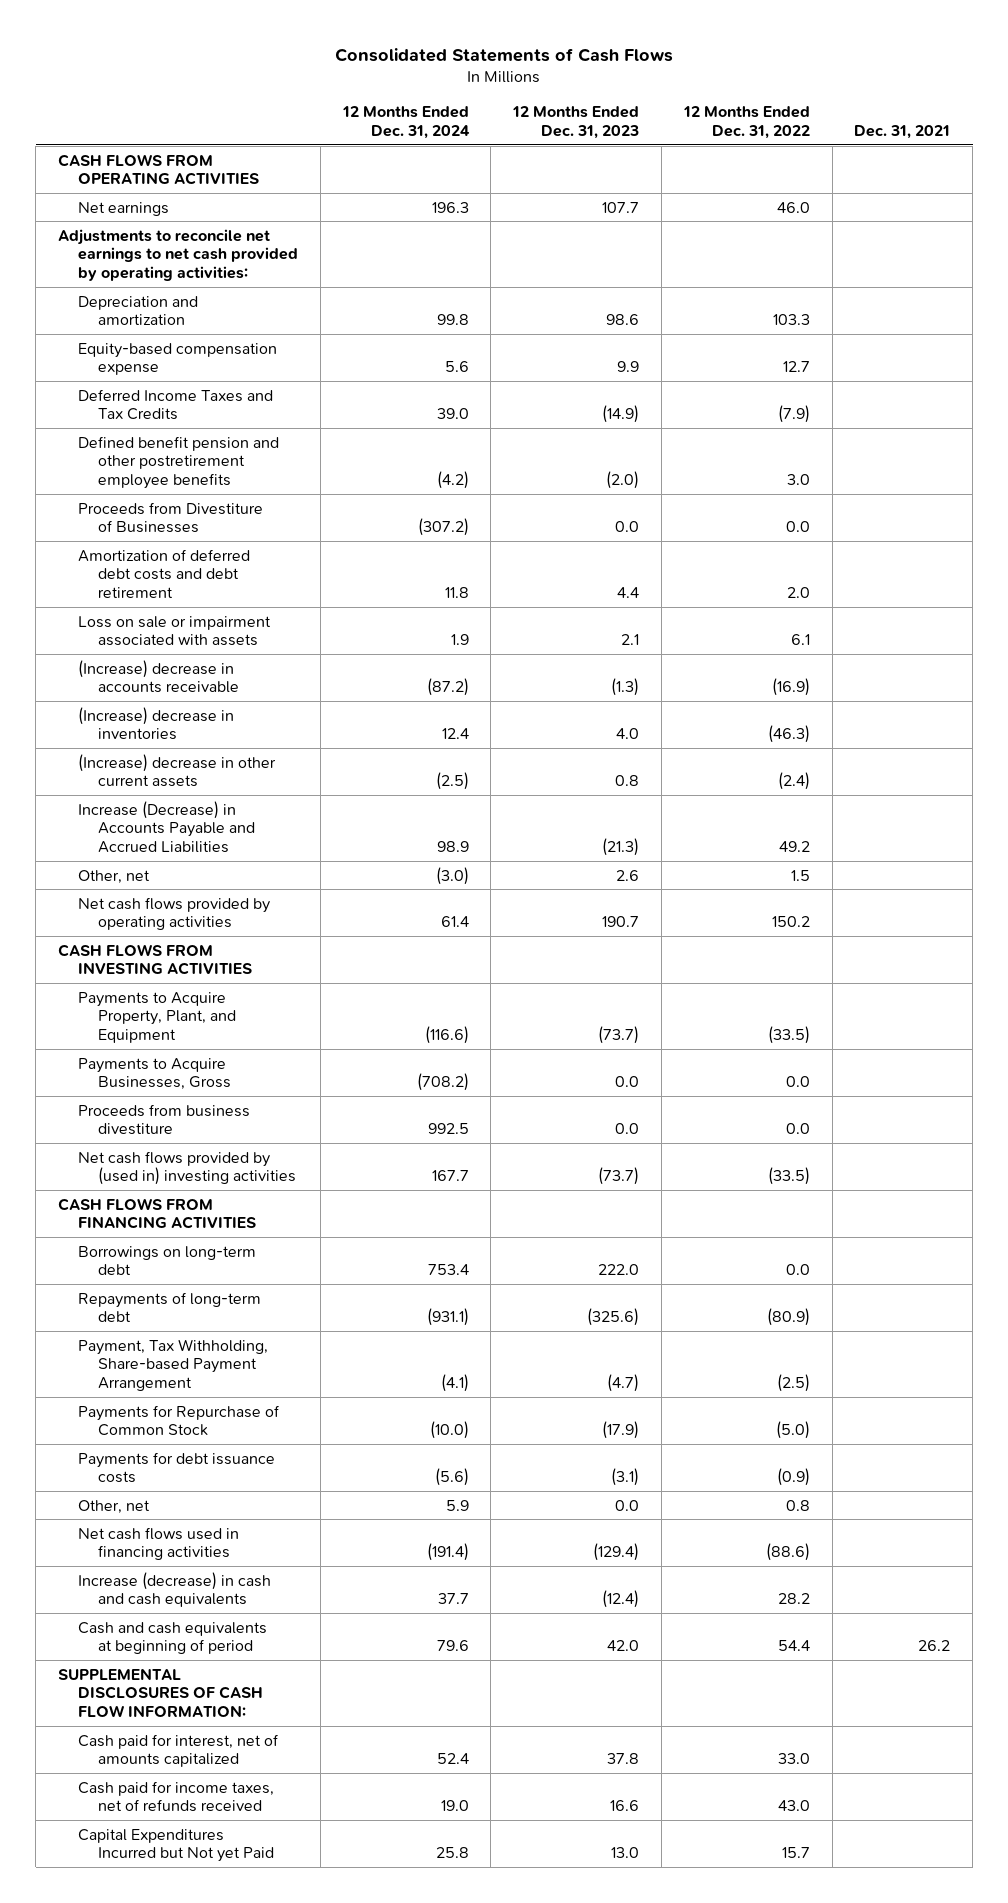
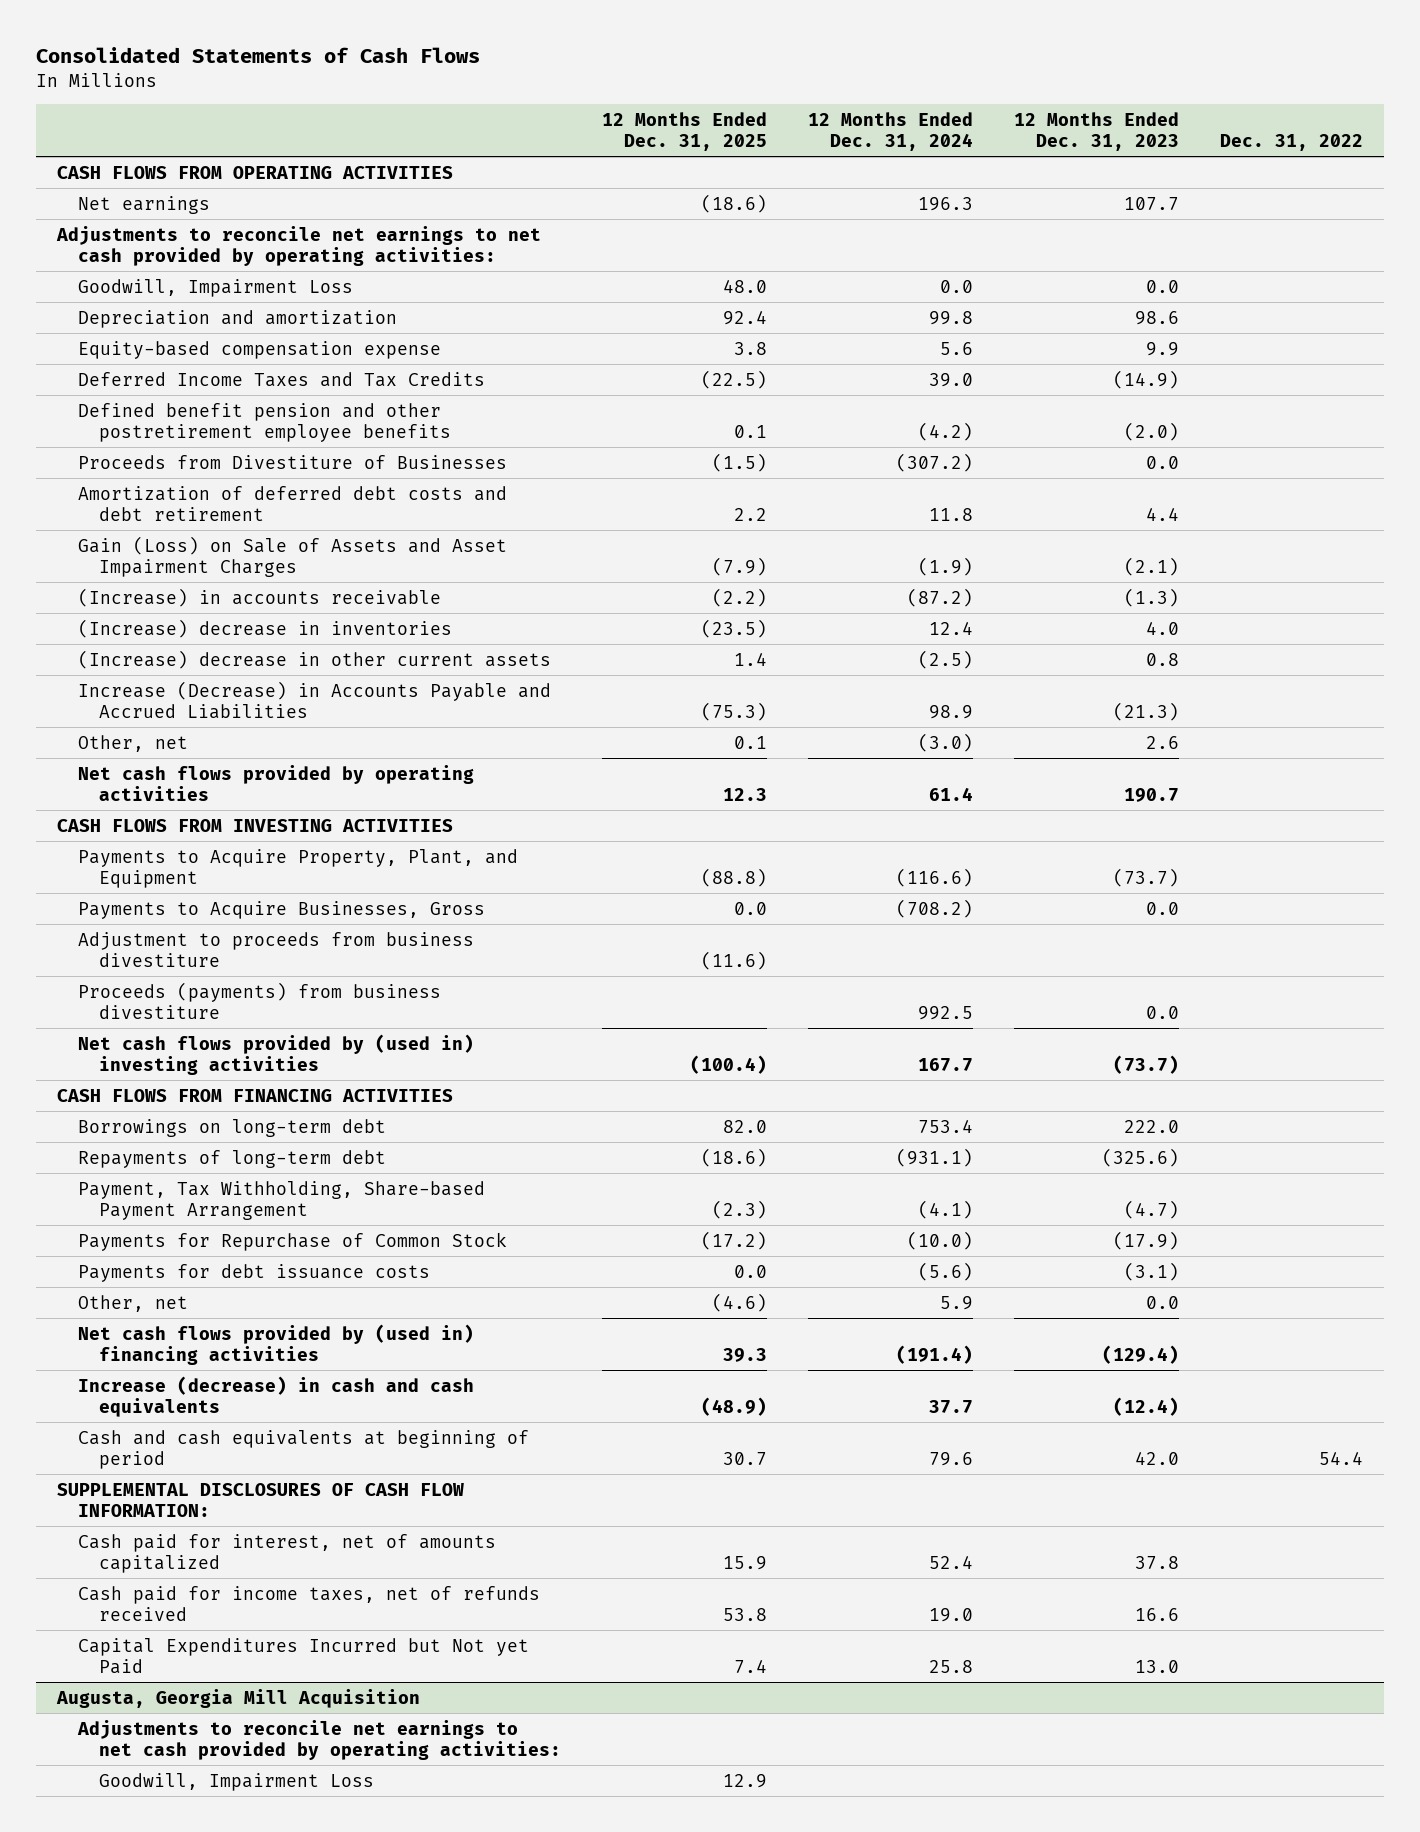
[682,106,810,139] 12 Months Ended Dec. 31, 2022 -> none
[854,124,951,139] Dec. 31, 2021 -> none
none -> [602,111,768,151] 12 Months Ended Dec. 31, 2025
none -> [1220,133,1364,151] Dec. 31, 2022
none -> [77,278,353,297] Goodwill, Impairment Loss
[78,615,272,647] Loss on sale or impairment associated with assets -> none
none -> [77,535,507,577] Gain (Loss) on Sale of Assets and Asset Impairment Charges
[78,659,240,694] (Increase) decrease in accounts receivable -> [77,587,441,607] (Increase) in accounts receivable
none -> [77,931,474,967] Adjustment to proceeds from business divestiture
[78,1103,251,1136] Proceeds from business divestiture -> [77,981,441,1019] Proceeds (payments) from business divestiture
[78,1526,240,1561] Net cash flows used in financing activities -> [77,1323,474,1365] Net cash flows provided by (used in) financing activities
none -> [55,1688,420,1708] Augusta, Georgia Mill Acquisition
none -> [76,1719,561,1760] Adjustments to reconcile net earnings to net cash provided by operating activities:
none -> [98,1772,374,1791] Goodwill, Impairment Loss

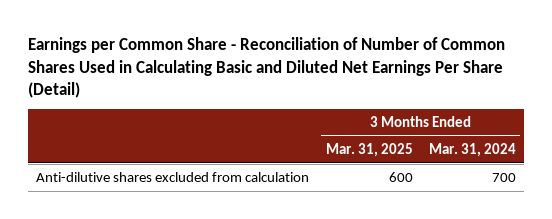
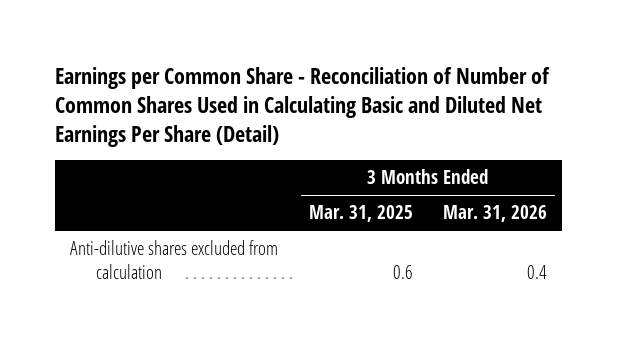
[428,142,516,157] Mar. 31, 2024 -> none
none -> [443,205,548,223] Mar. 31, 2026
[388,171,413,182] 600 -> [392,264,413,279] 0.6

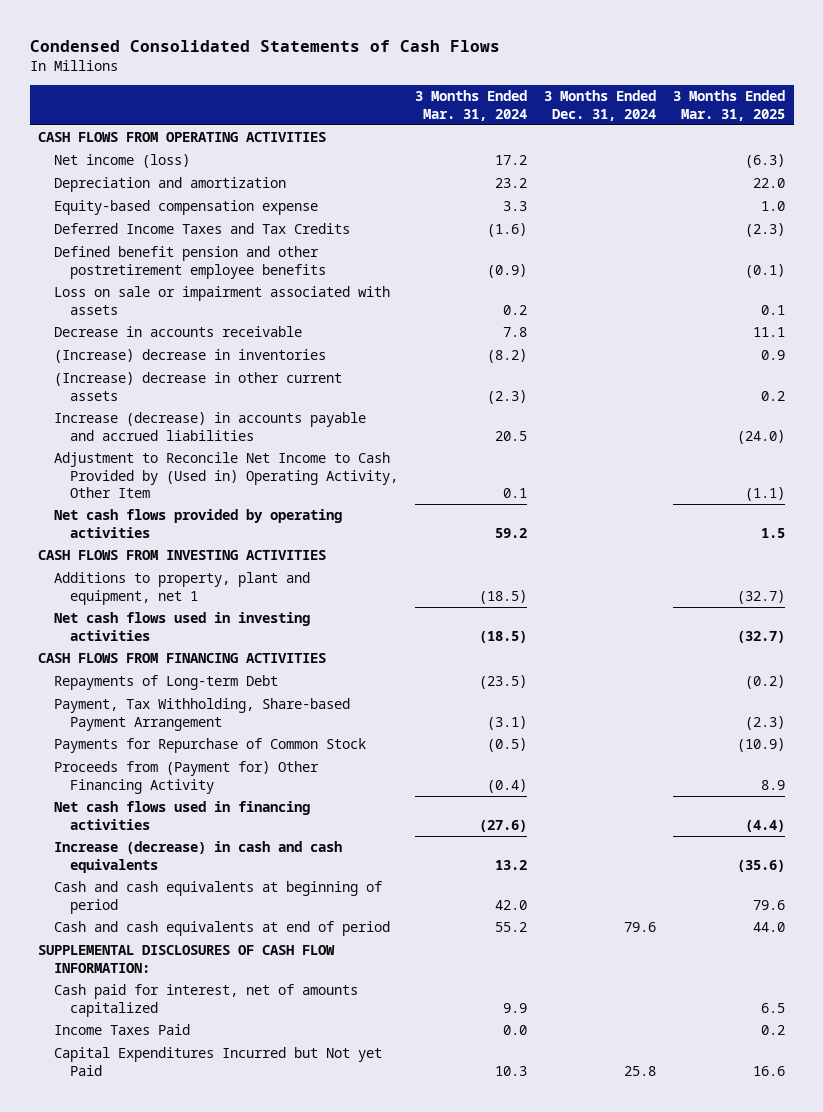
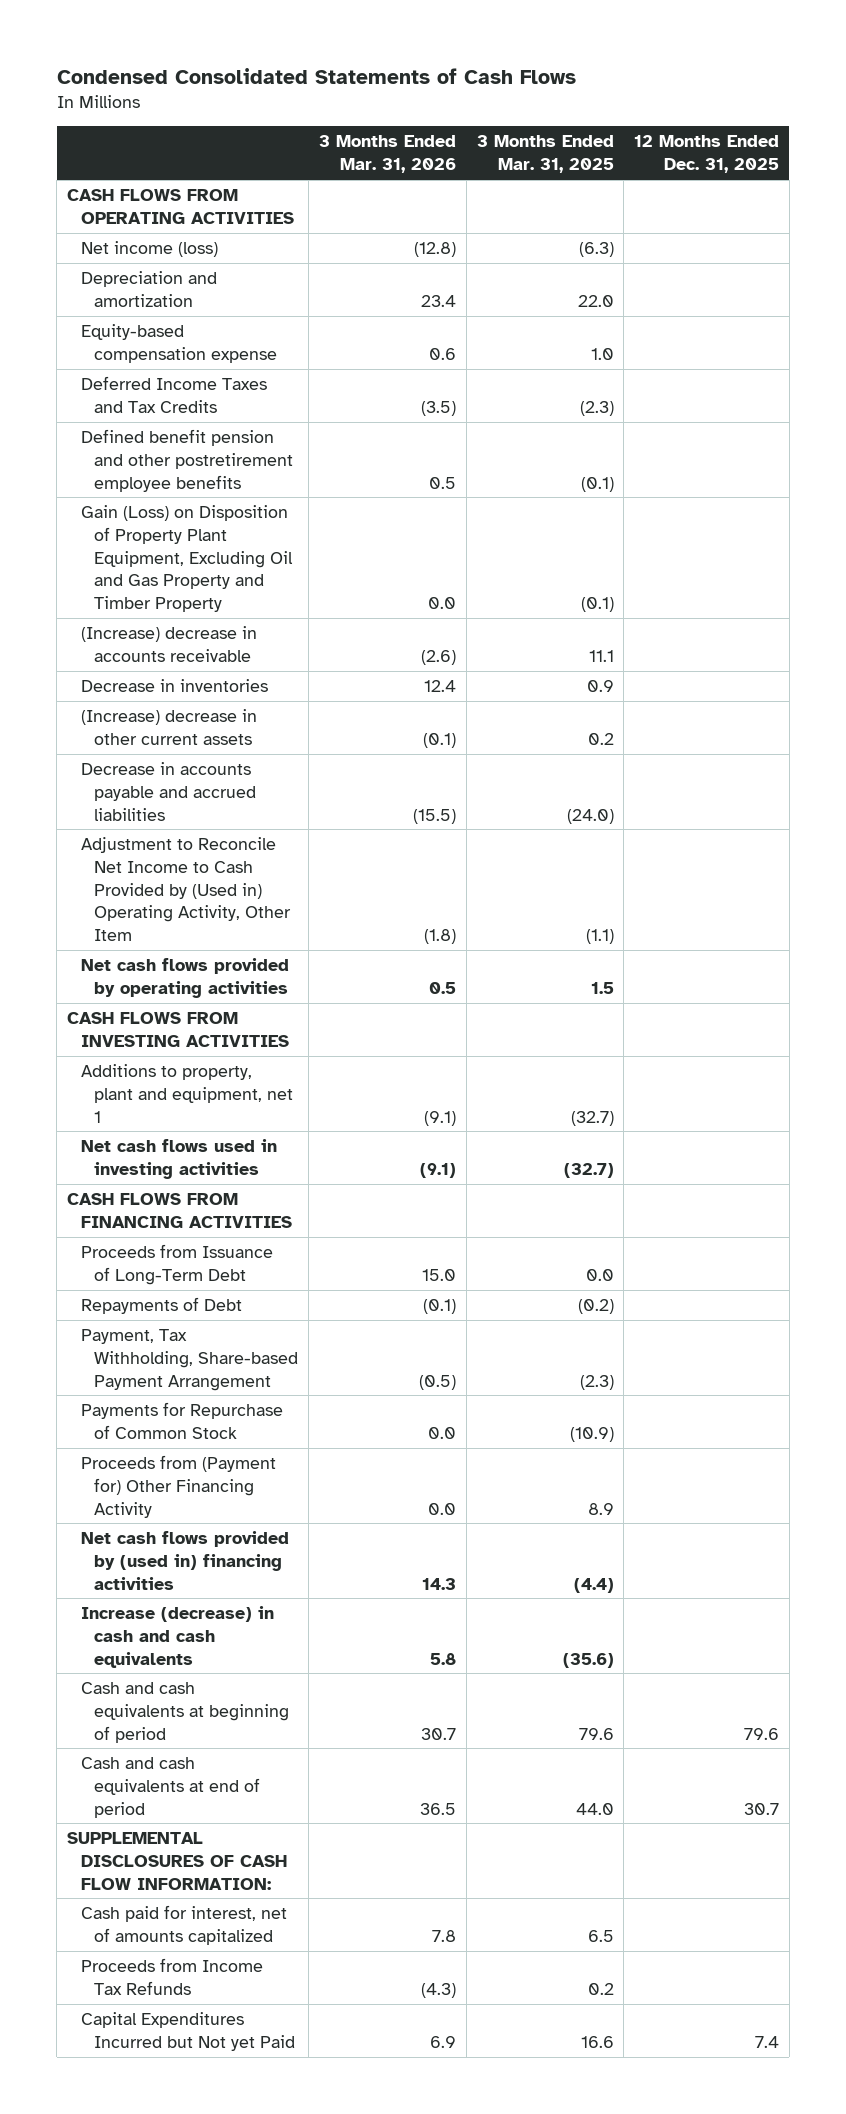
[415,90,528,121] 3 Months Ended Mar. 31, 2024 -> none
[544,90,657,121] 3 Months Ended Dec. 31, 2024 -> none
none -> [318,135,456,174] 3 Months Ended Mar. 31, 2026
none -> [634,135,780,174] 12 Months Ended Dec. 31, 2025
[54,286,391,315] Loss on sale or impairment associated with assets -> none
none -> [80,505,294,613] Gain (Loss) on Disposition of Property Plant Equipment, Excluding Oil and Gas Property and Timber Property
[54,326,303,338] Decrease in accounts receivable -> [80,626,257,662] (Increase) decrease in accounts receivable
[54,349,327,364] (Increase) decrease in inventories -> [80,679,268,693] Decrease in inventories
[54,412,367,441] Increase (decrease) in accounts payable and accrued liabilities -> [80,762,257,821] Decrease in accounts payable and accrued liabilities
none -> [80,1244,273,1285] Proceeds from Issuance of Long-Term Debt
[54,675,279,691] Repayments of Long-term Debt -> [80,1297,242,1315] Repayments of Debt
[54,801,311,830] Net cash flows used in financing activities -> [80,1531,289,1590] Net cash flows provided by (used in) financing activities
[54,1024,191,1036] Income Taxes Paid -> none
none -> [80,1958,263,1995] Proceeds from Income Tax Refunds

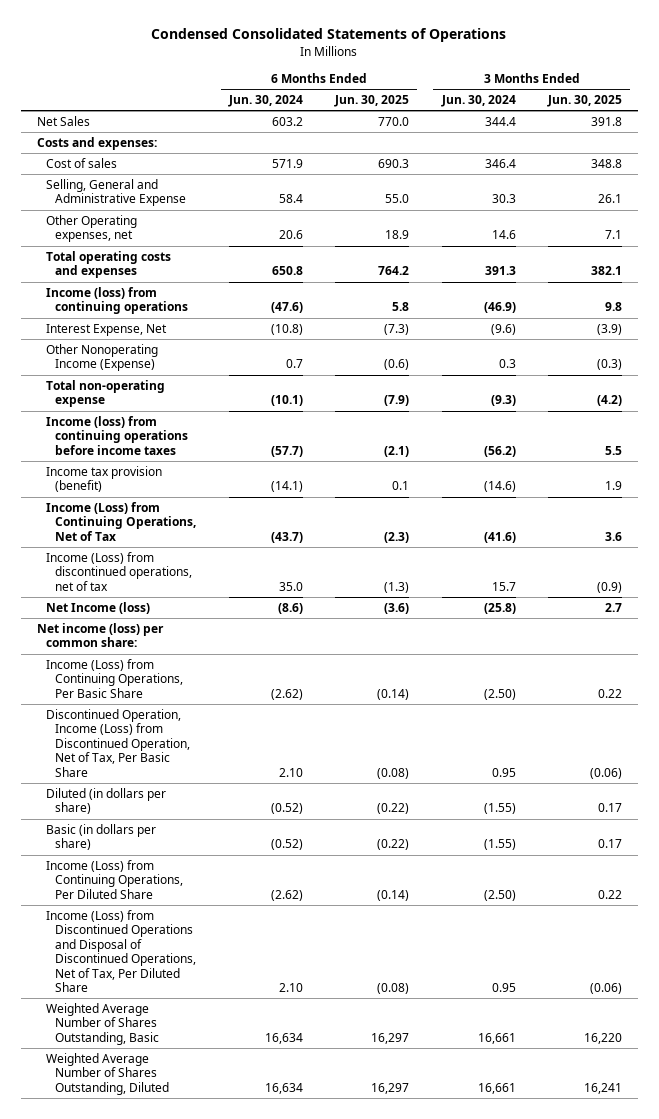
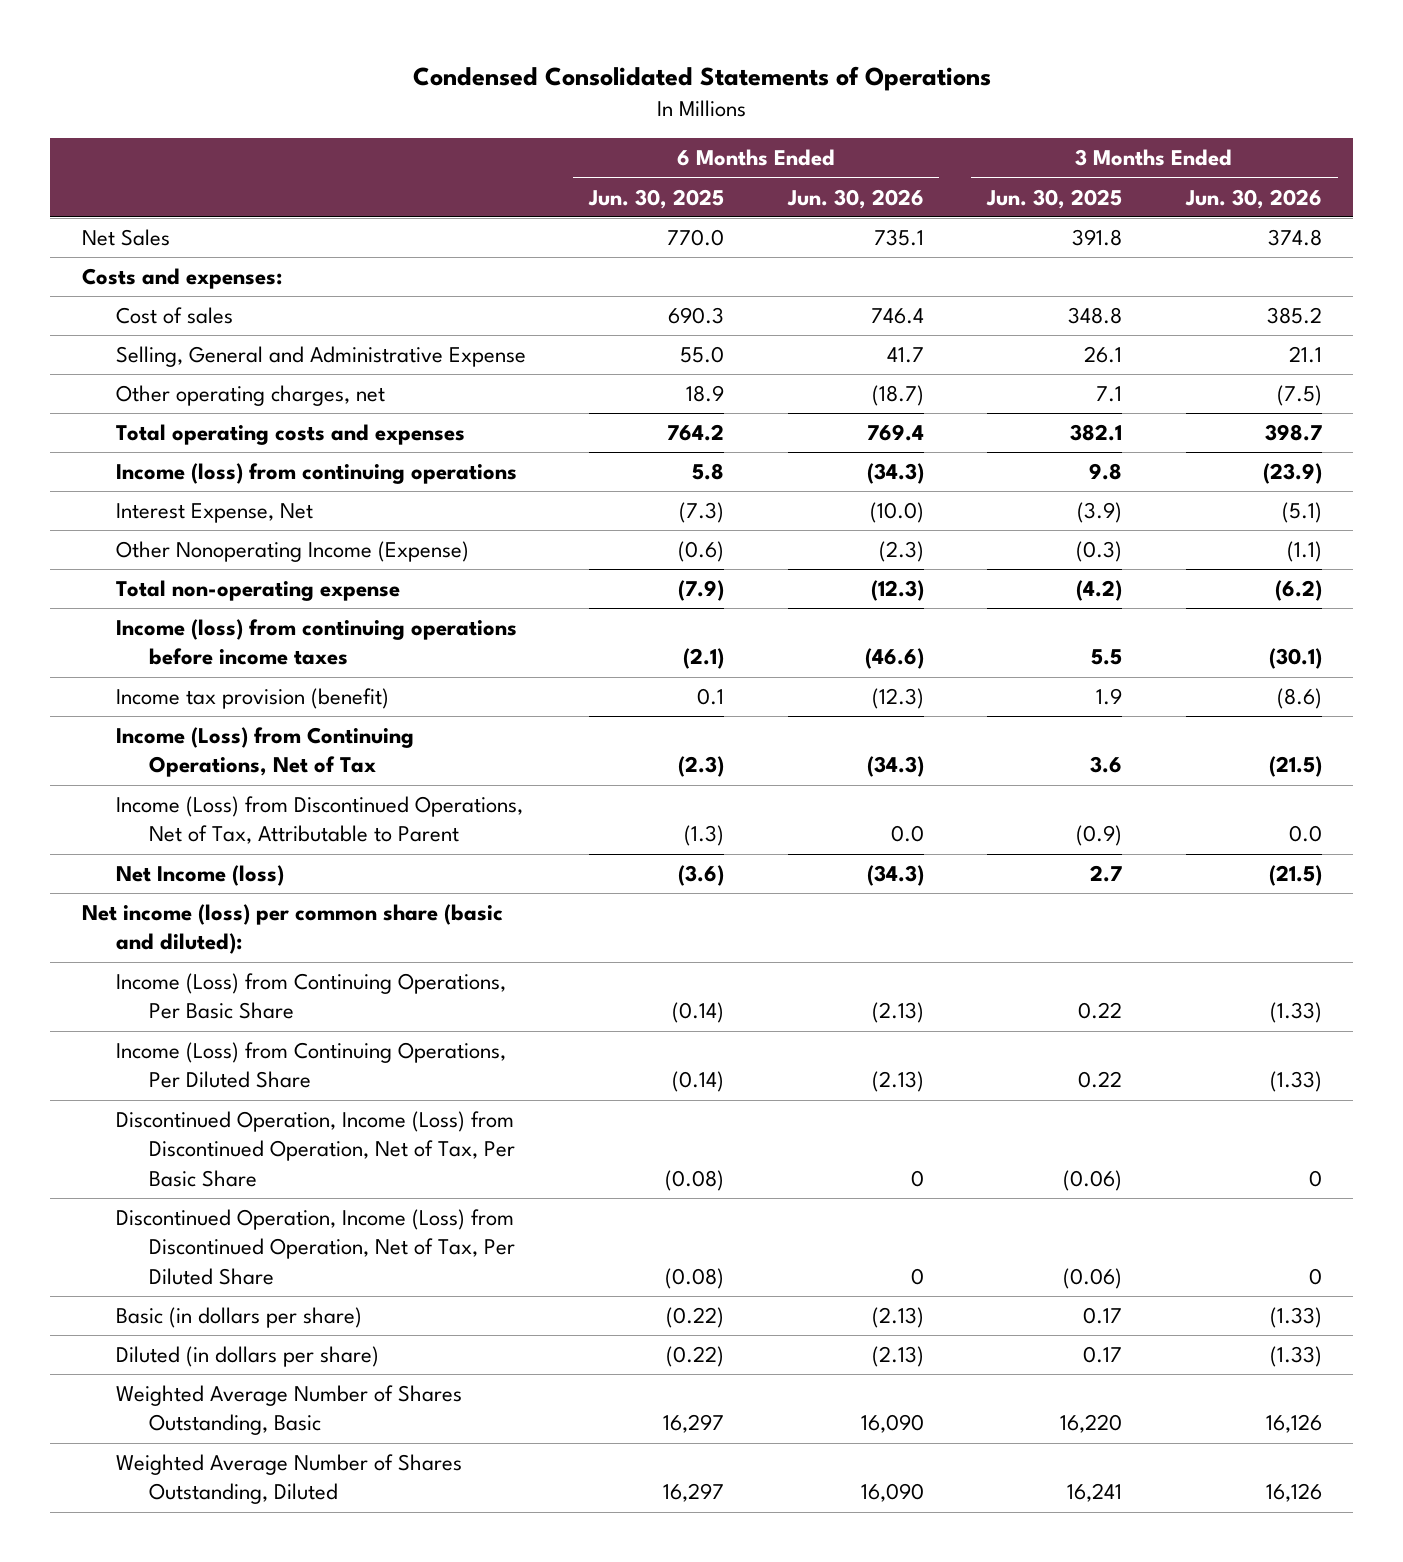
[227,95,303,108] Jun. 30, 2024 -> none
[440,95,516,108] Jun. 30, 2024 -> none
none -> [786,188,924,209] Jun. 30, 2026
none -> [1184,188,1322,209] Jun. 30, 2026
[46,215,138,243] Other Operating expenses, net -> [115,385,385,407] Other operating charges, net
[46,552,193,591] Income (Loss) from discontinued operations, net of tax -> [115,796,523,845] Income (Loss) from Discontinued Operations, Net of Tax, Attributable to Parent
[36,623,164,648] Net income (loss) per common share: -> [81,904,503,955] Net income (loss) per common share (basic and diluted):
[46,860,184,899] Income (Loss) from Continuing Operations, Per Diluted Share -> [115,1042,506,1089] Income (Loss) from Continuing Operations, Per Diluted Share
none -> [115,1209,516,1285] Discontinued Operation, Income (Loss) from Discontinued Operation, Net of Tax, Per Diluted Share
[46,910,197,992] Income (Loss) from Discontinued Operations and Disposal of Discontinued Operations, Net of Tax, Per Diluted Share -> none
[46,788,167,815] Diluted (in dollars per share) -> [115,1346,379,1368] Diluted (in dollars per share)

